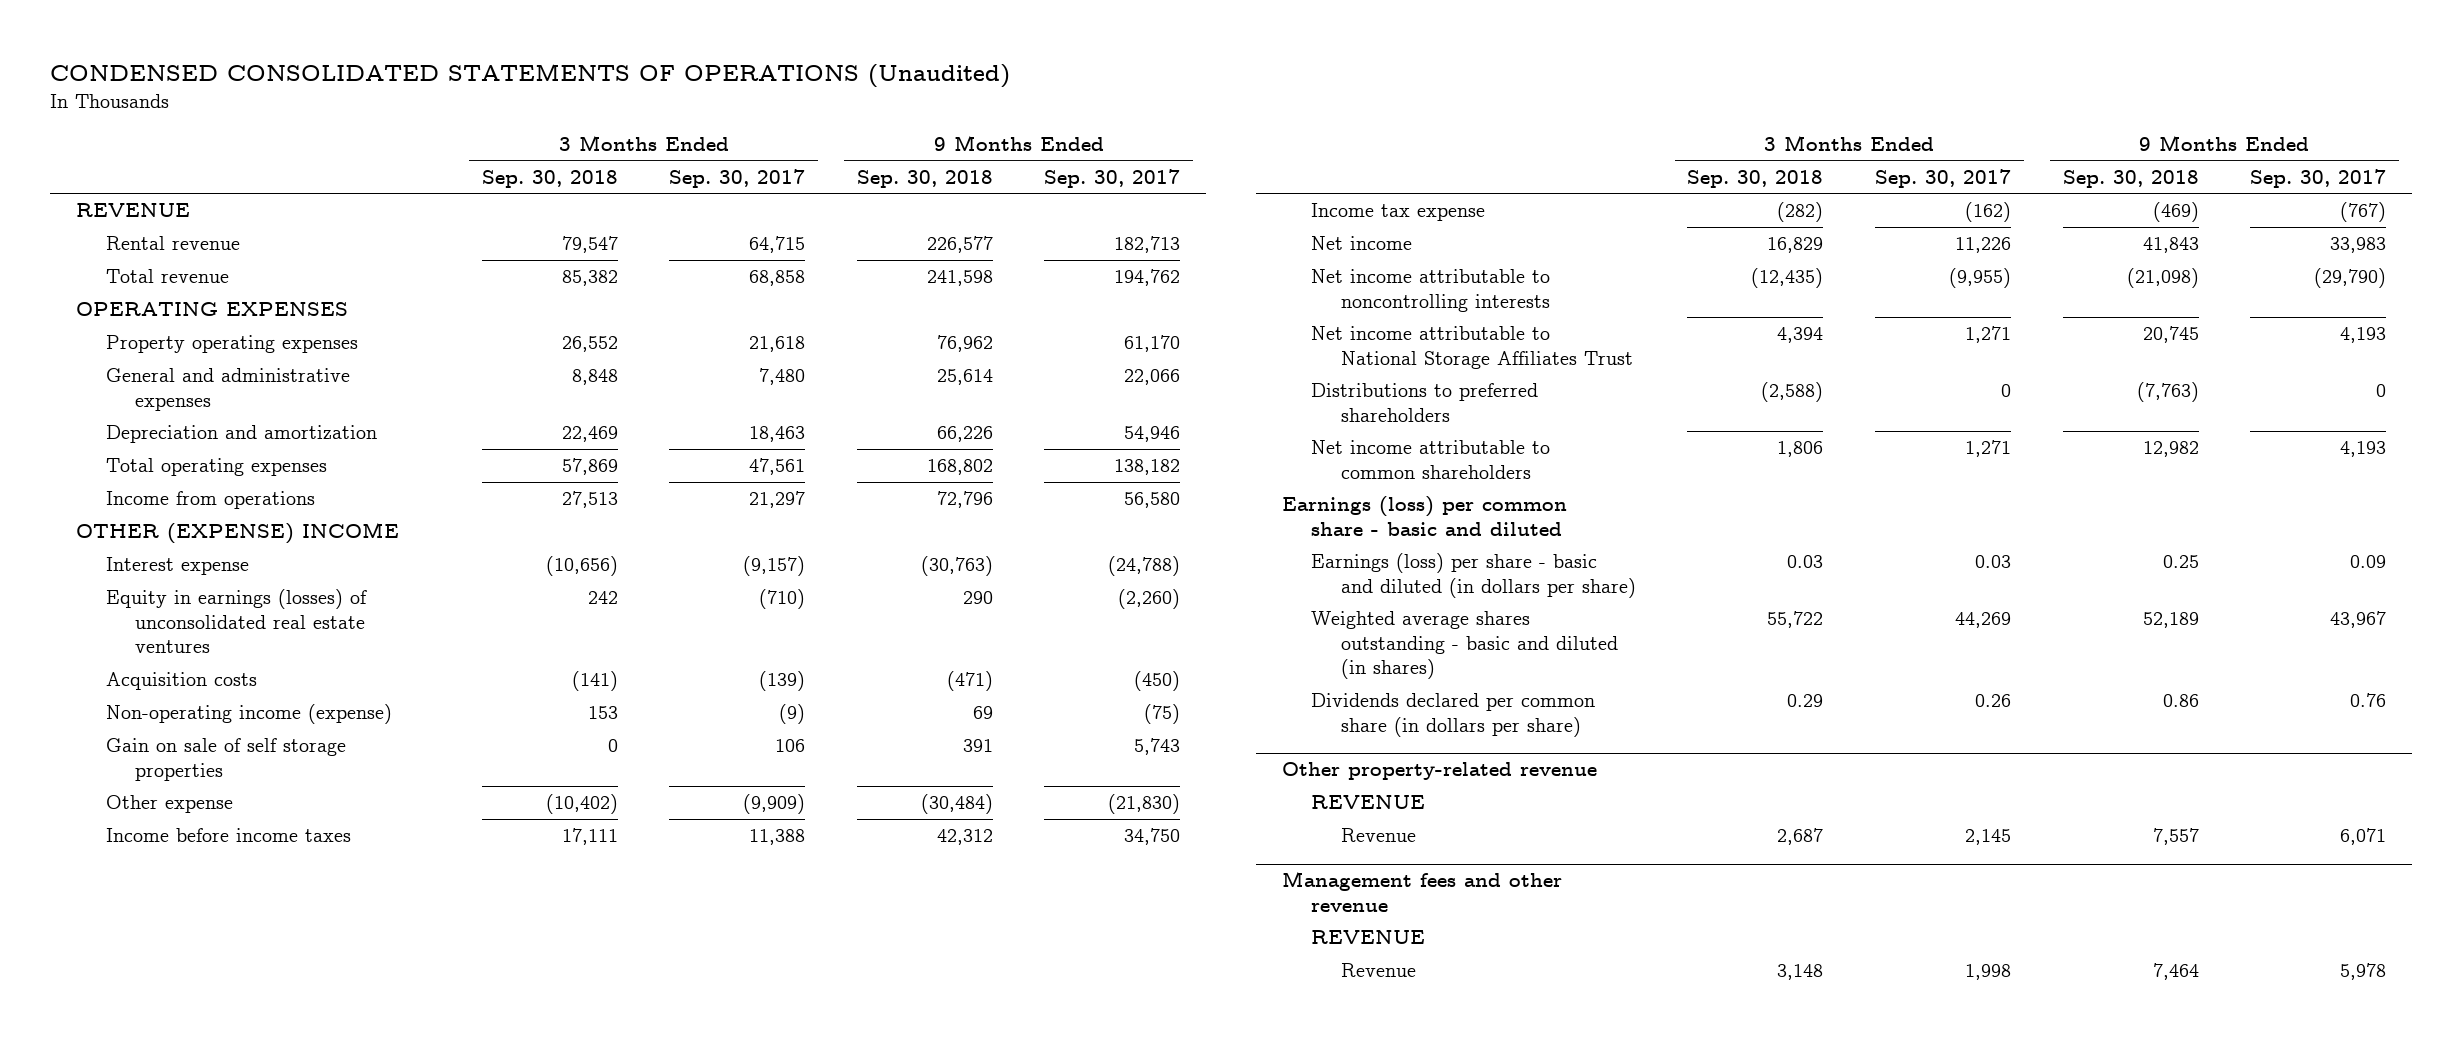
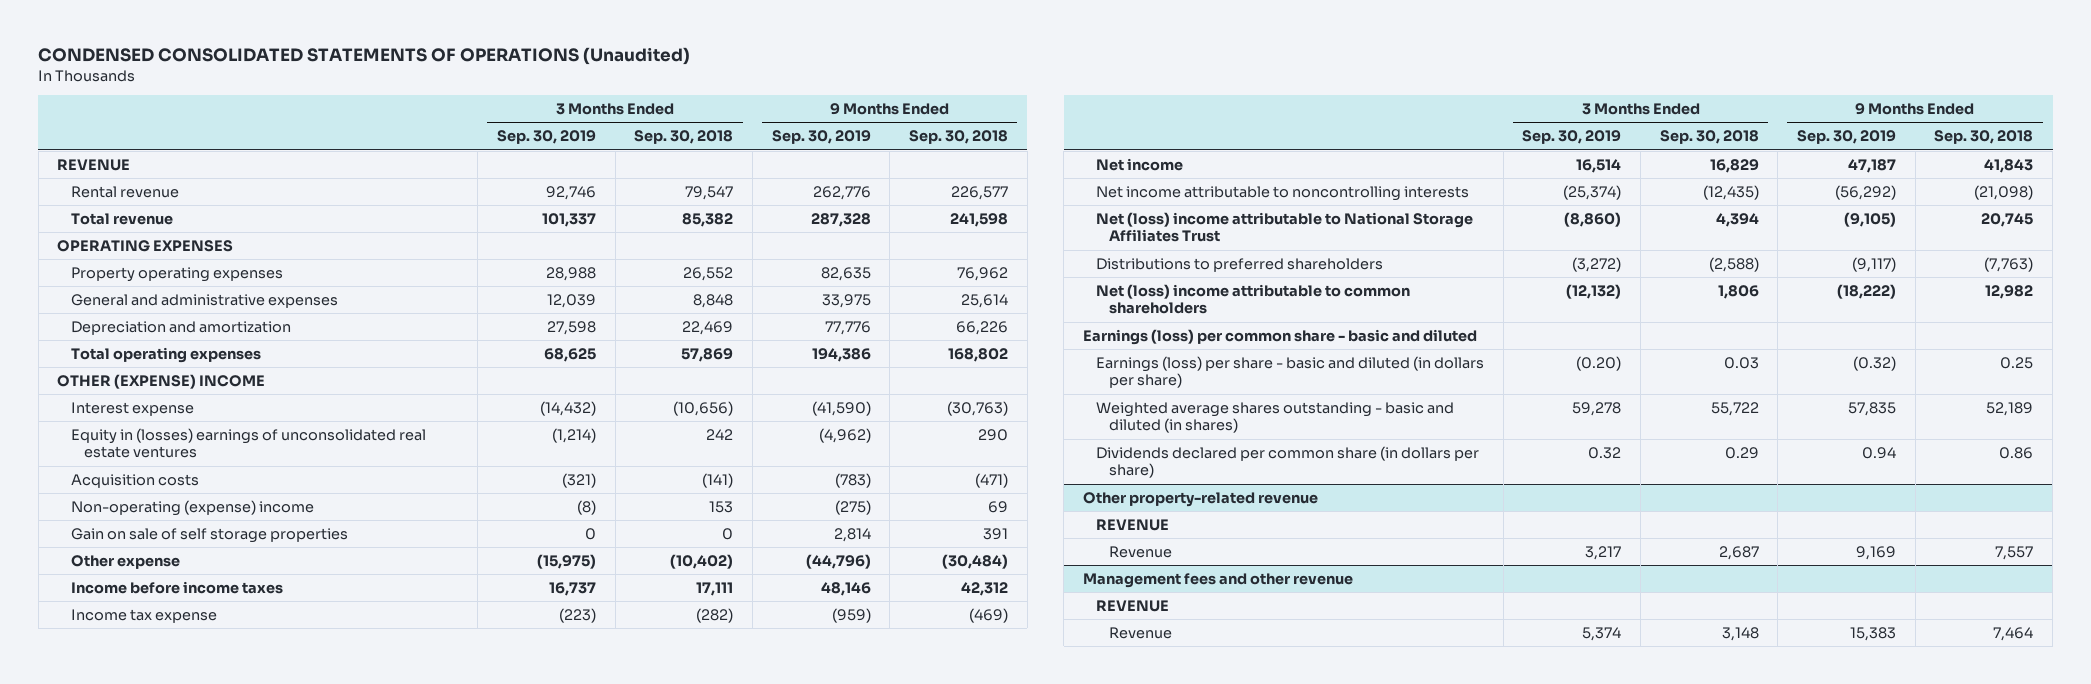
[669,168,806,188] Sep. 30, 2017 -> none
[1044,168,1181,188] Sep. 30, 2017 -> none
none -> [496,130,596,145] Sep. 30, 2019
none -> [771,130,871,145] Sep. 30, 2019
[105,491,315,510] Income from operations -> none
[105,589,367,654] Equity in earnings (losses) of unconsolidated real estate ventures -> [70,427,426,459] Equity in (losses) earnings of unconsolidated real estate ventures
[105,704,392,725] Non-operating income (expense) -> [70,499,314,516] Non-operating (expense) income
[1311,326,1633,369] Net income attributable to National Storage Affiliates Trust -> [1096,211,1474,243] Net (loss) income attributable to National Storage Affiliates Trust
[1311,440,1551,479] Net income attributable to common shareholders -> [1096,283,1411,315] Net (loss) income attributable to common shareholders

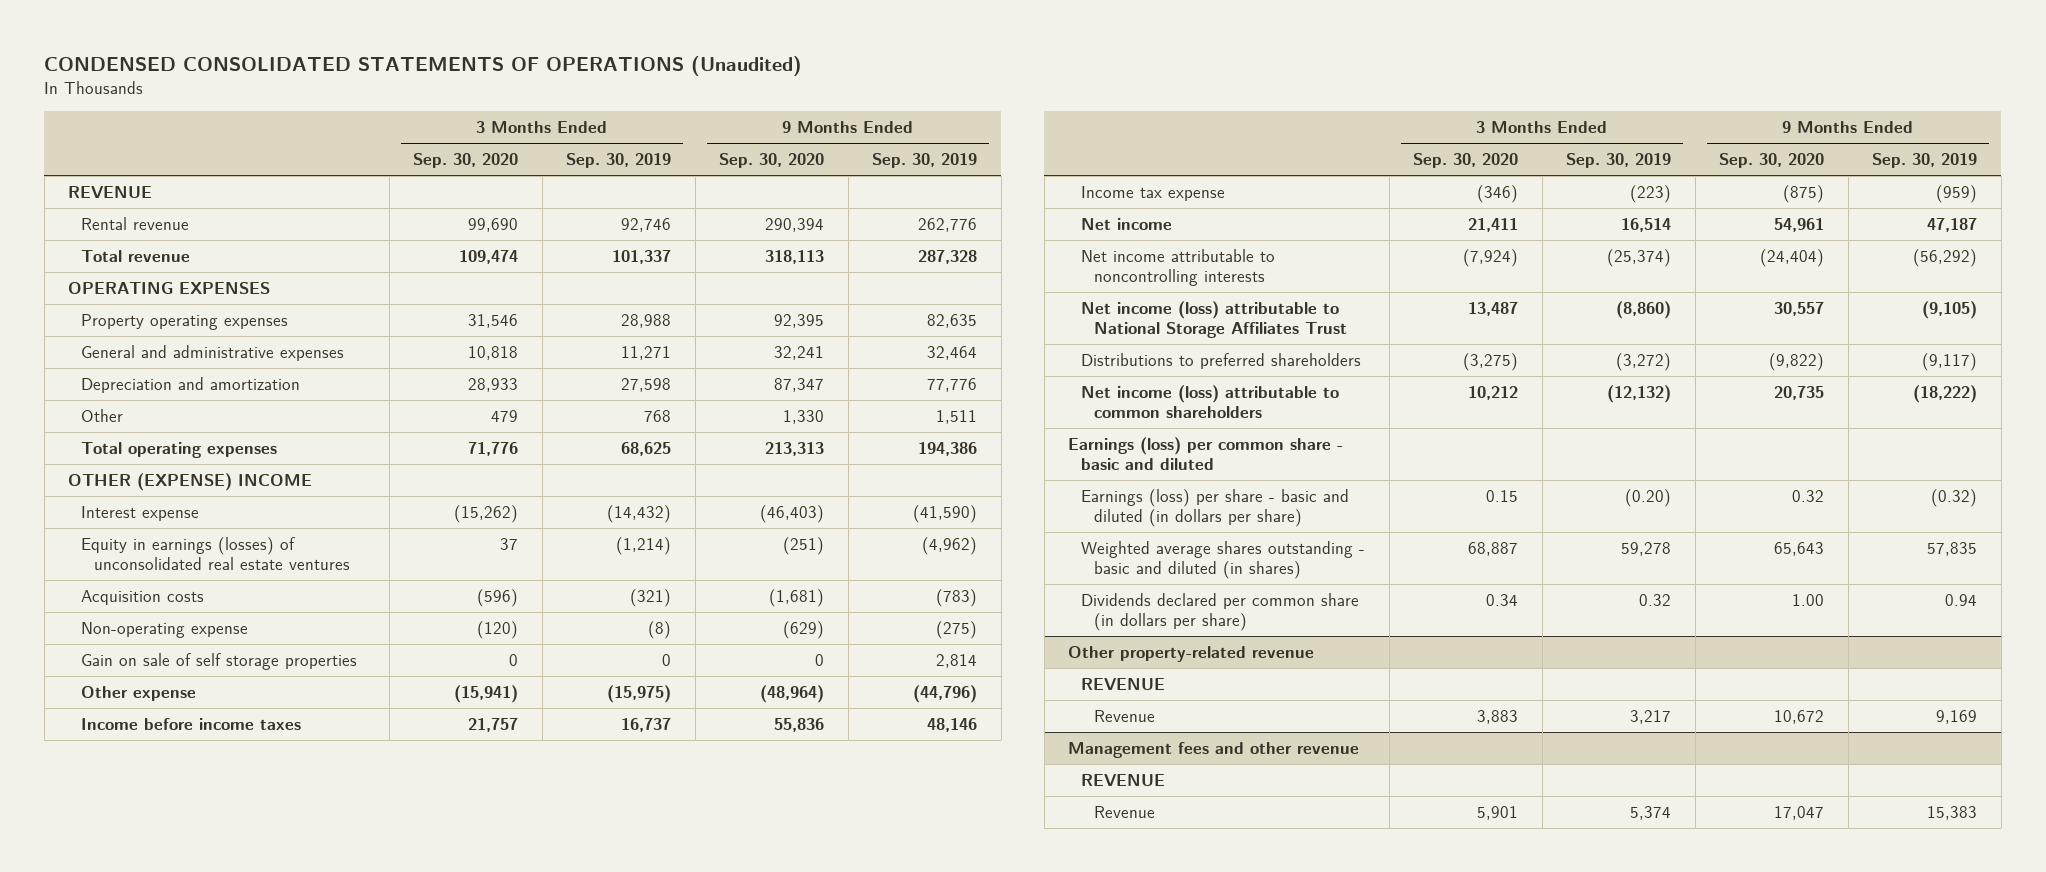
[634,130,734,145] Sep. 30, 2018 -> none
[908,130,1008,145] Sep. 30, 2018 -> none
none -> [413,153,519,169] Sep. 30, 2020
none -> [719,153,825,169] Sep. 30, 2020
[546,293,596,308] 12,039 -> [621,346,672,361] 11,271
[821,293,871,308] 33,975 -> [927,346,978,361] 32,464
none -> [81,409,124,423] Other
[70,427,426,459] Equity in (losses) earnings of unconsolidated real estate ventures -> [81,537,351,570] Equity in earnings (losses) of unconsolidated real estate ventures
[70,499,314,516] Non-operating (expense) income -> [81,622,249,639] Non-operating expense
[1096,211,1474,243] Net (loss) income attributable to National Storage Affiliates Trust -> [1081,301,1348,338] Net income (loss) attributable to National Storage Affiliates Trust
[1096,283,1411,315] Net (loss) income attributable to common shareholders -> [1081,385,1340,418] Net income (loss) attributable to common shareholders

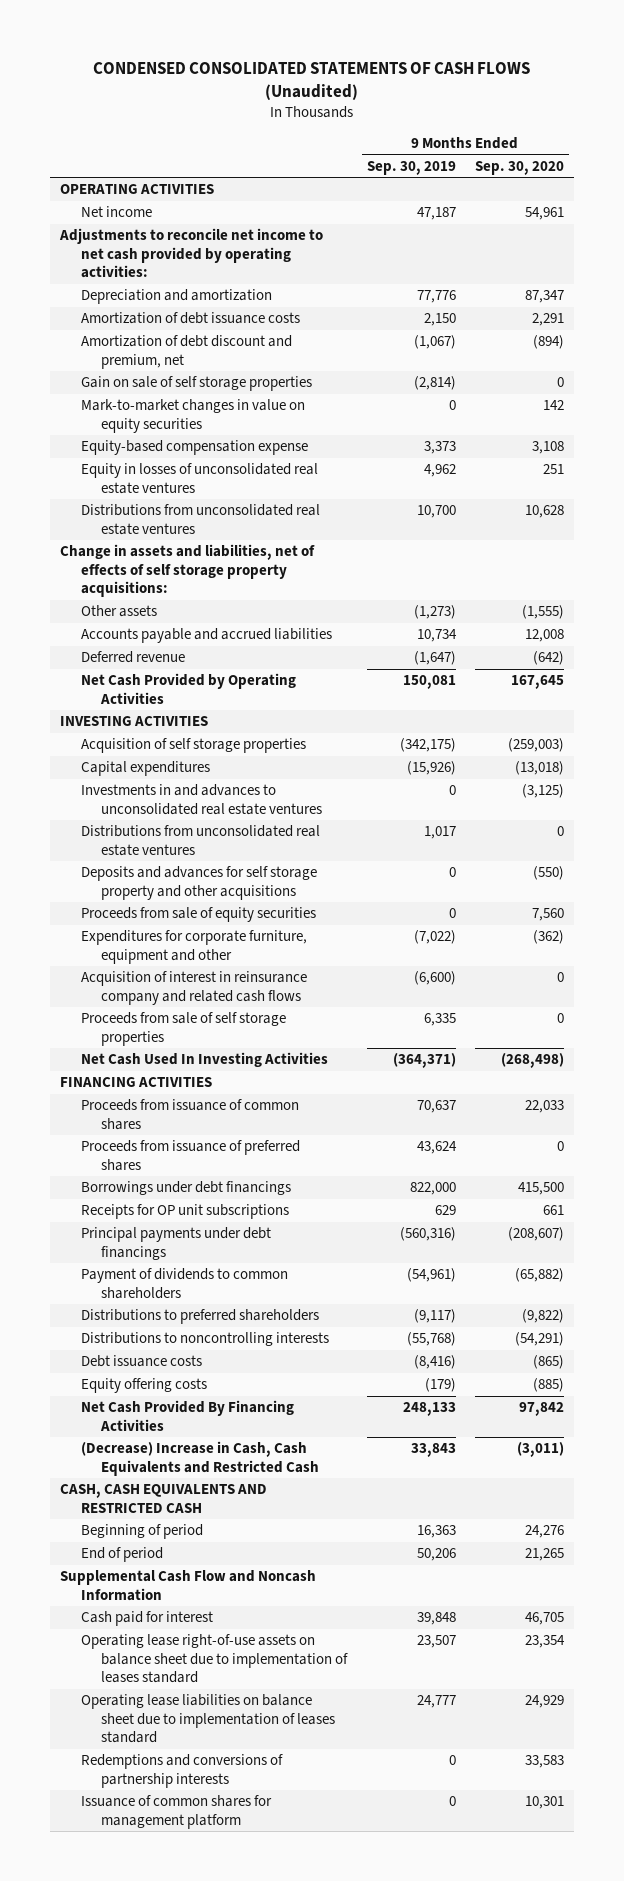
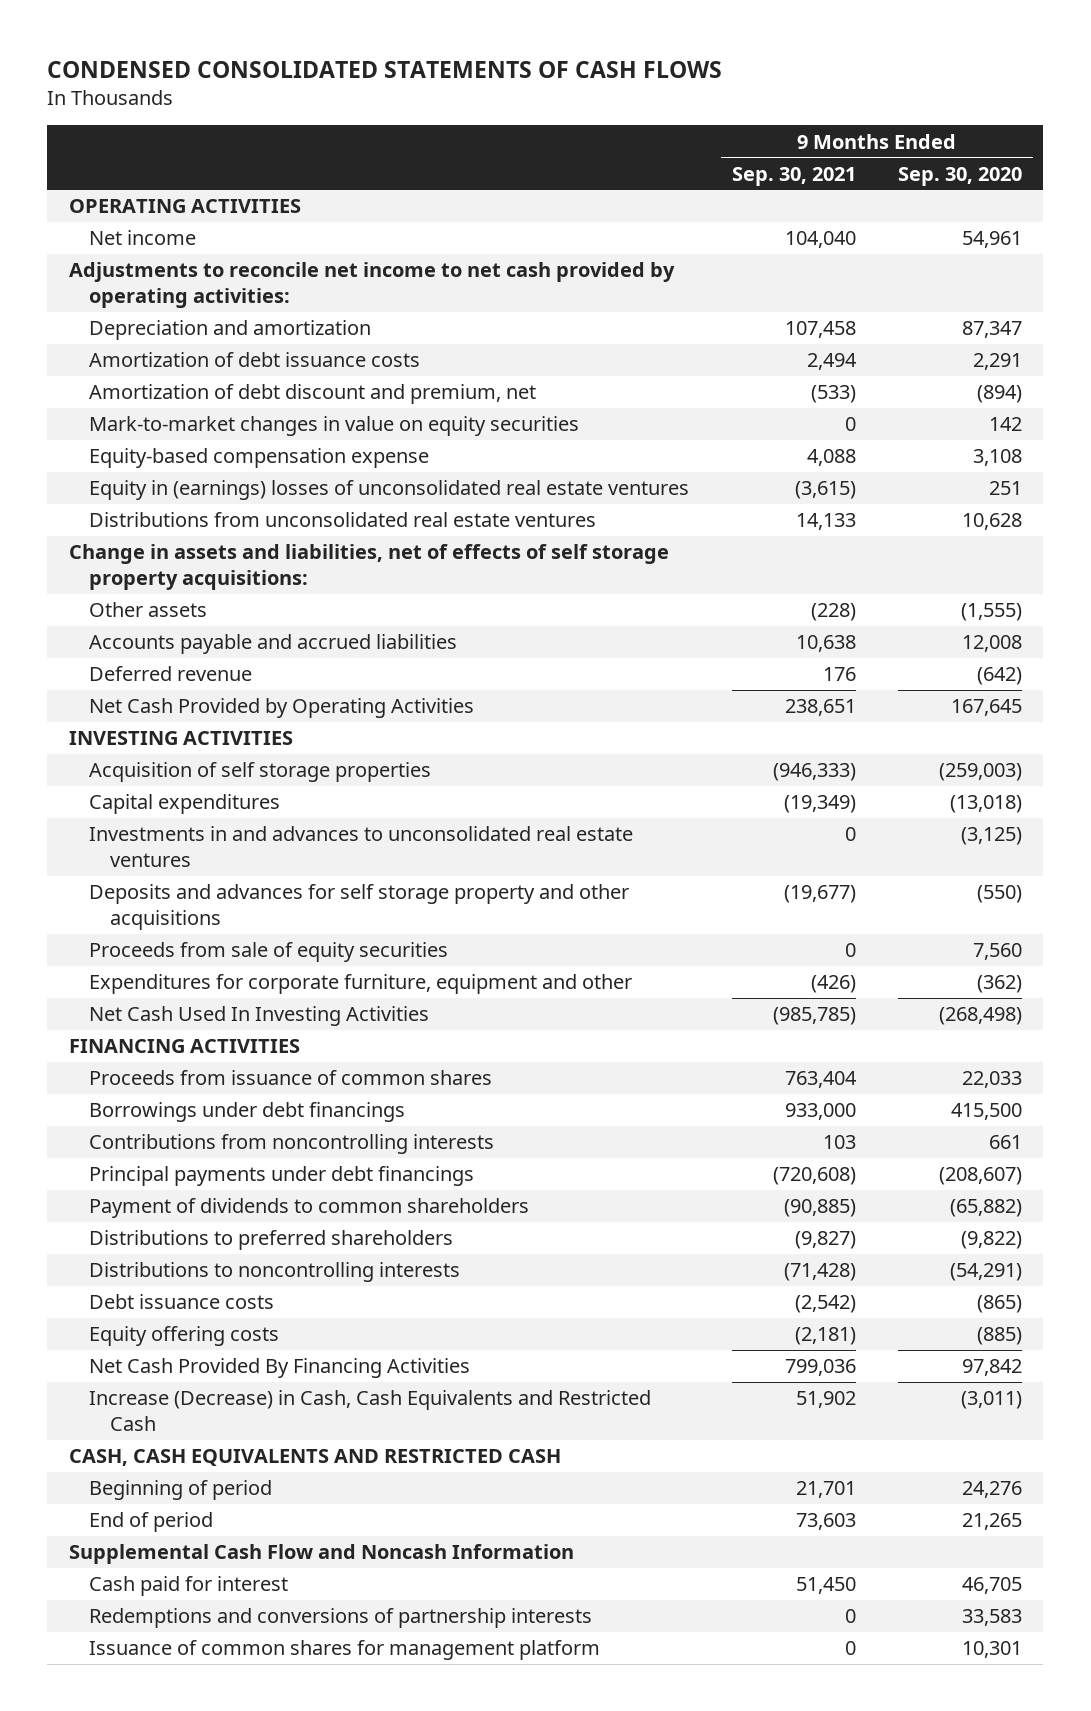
[93,61,531,100] CONDENSED CONSOLIDATED STATEMENTS OF CASH FLOWS (Unaudited) -> [47,61,723,79] CONDENSED CONSOLIDATED STATEMENTS OF CASH FLOWS
[366,160,456,175] Sep. 30, 2019 -> none
none -> [731,166,856,186] Sep. 30, 2021
[80,376,312,392] Gain on sale of self storage properties -> none
[80,463,318,494] Equity in losses of unconsolidated real estate ventures -> [89,480,690,501] Equity in (earnings) losses of unconsolidated real estate ventures
[80,825,320,856] Distributions from unconsolidated real estate ventures -> none
[80,971,307,1005] Acquisition of interest in reinsurance company and related cash flows -> none
[80,1012,286,1046] Proceeds from sale of self storage properties -> none
[80,1140,300,1171] Proceeds from issuance of preferred shares -> none
[80,1204,289,1220] Receipts for OP unit subscriptions -> [89,1134,495,1155] Contributions from noncontrolling interests
[80,1441,320,1476] (Decrease) Increase in Cash, Cash Equivalents and Restricted Cash -> [89,1390,652,1432] Increase (Decrease) in Cash, Cash Equivalents and Restricted Cash
[80,1634,349,1684] Operating lease right-of-use assets on balance sheet due to implementation of leases standard -> none
[80,1694,336,1744] Operating lease liabilities on balance sheet due to implementation of leases standard -> none

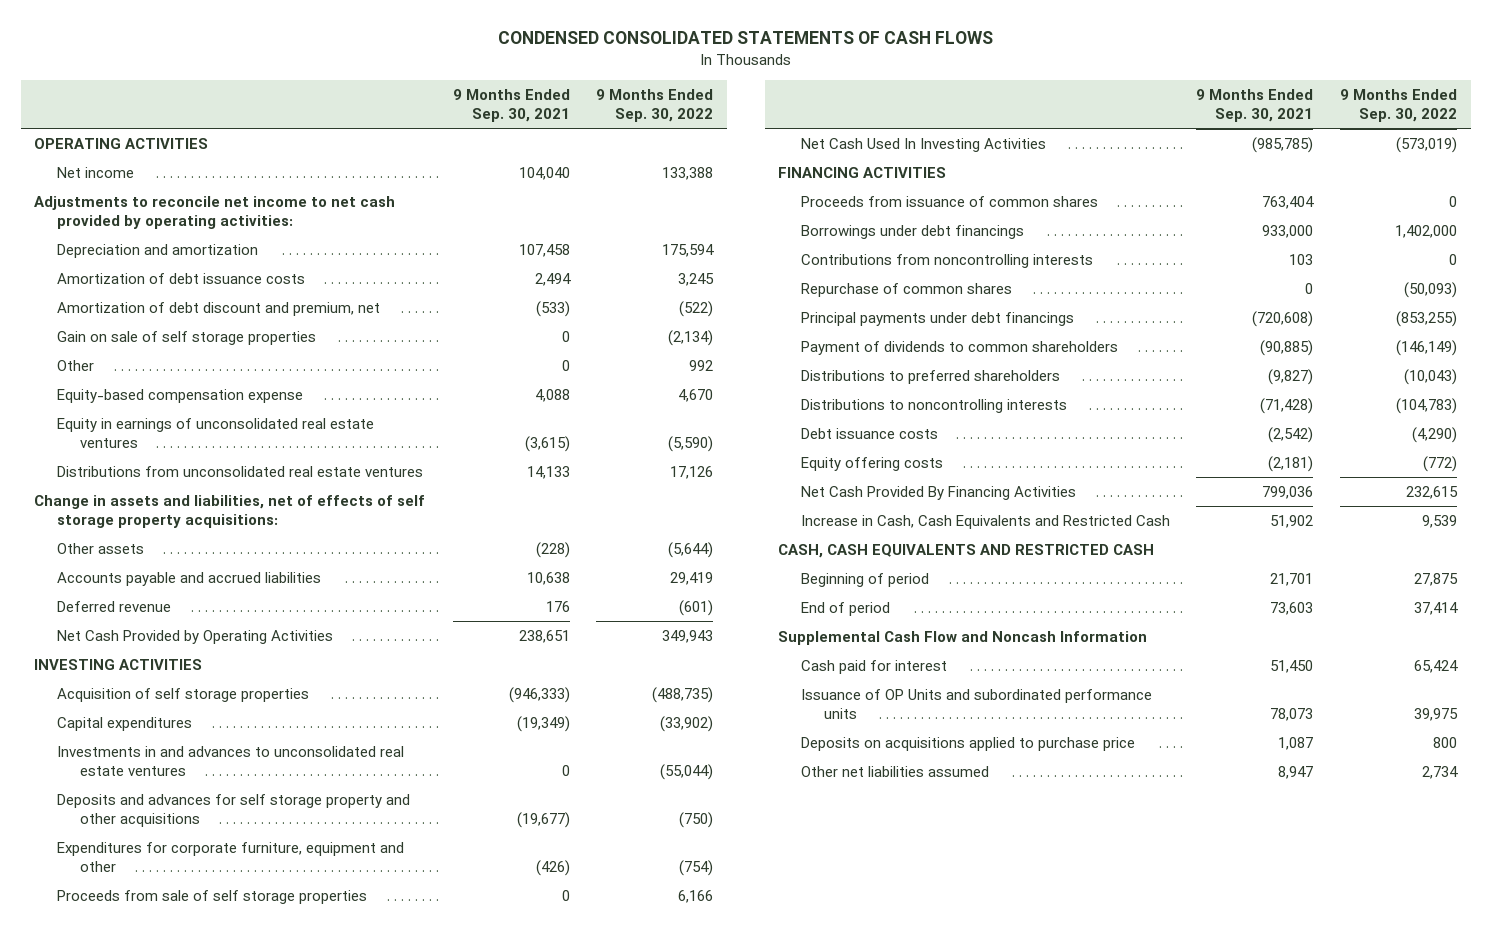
[898,166,1023,186] Sep. 30, 2020 -> none
none -> [596,89,714,122] 9 Months Ended Sep. 30, 2022
[89,416,580,437] Mark-to-market changes in value on equity securities -> none
none -> [56,330,316,345] Gain on sale of self storage properties
none -> [56,359,94,371] Other
[89,480,690,501] Equity in (earnings) losses of unconsolidated real estate ventures -> [56,417,374,448] Equity in earnings of unconsolidated real estate ventures
[89,942,449,963] Proceeds from sale of equity securities -> none
none -> [56,889,367,904] Proceeds from sale of self storage properties
none -> [800,282,1012,297] Repurchase of common shares
[89,1390,652,1432] Increase (Decrease) in Cash, Cash Equivalents and Restricted Cash -> [800,514,1170,529] Increase in Cash, Cash Equivalents and Restricted Cash
[89,1608,593,1629] Redemptions and conversions of partnership interests -> none
[89,1640,601,1661] Issuance of common shares for management platform -> none
none -> [800,688,1152,719] Issuance of OP Units and subordinated performance units
none -> [800,736,1135,751] Deposits on acquisitions applied to purchase price
none -> [800,765,989,777] Other net liabilities assumed

